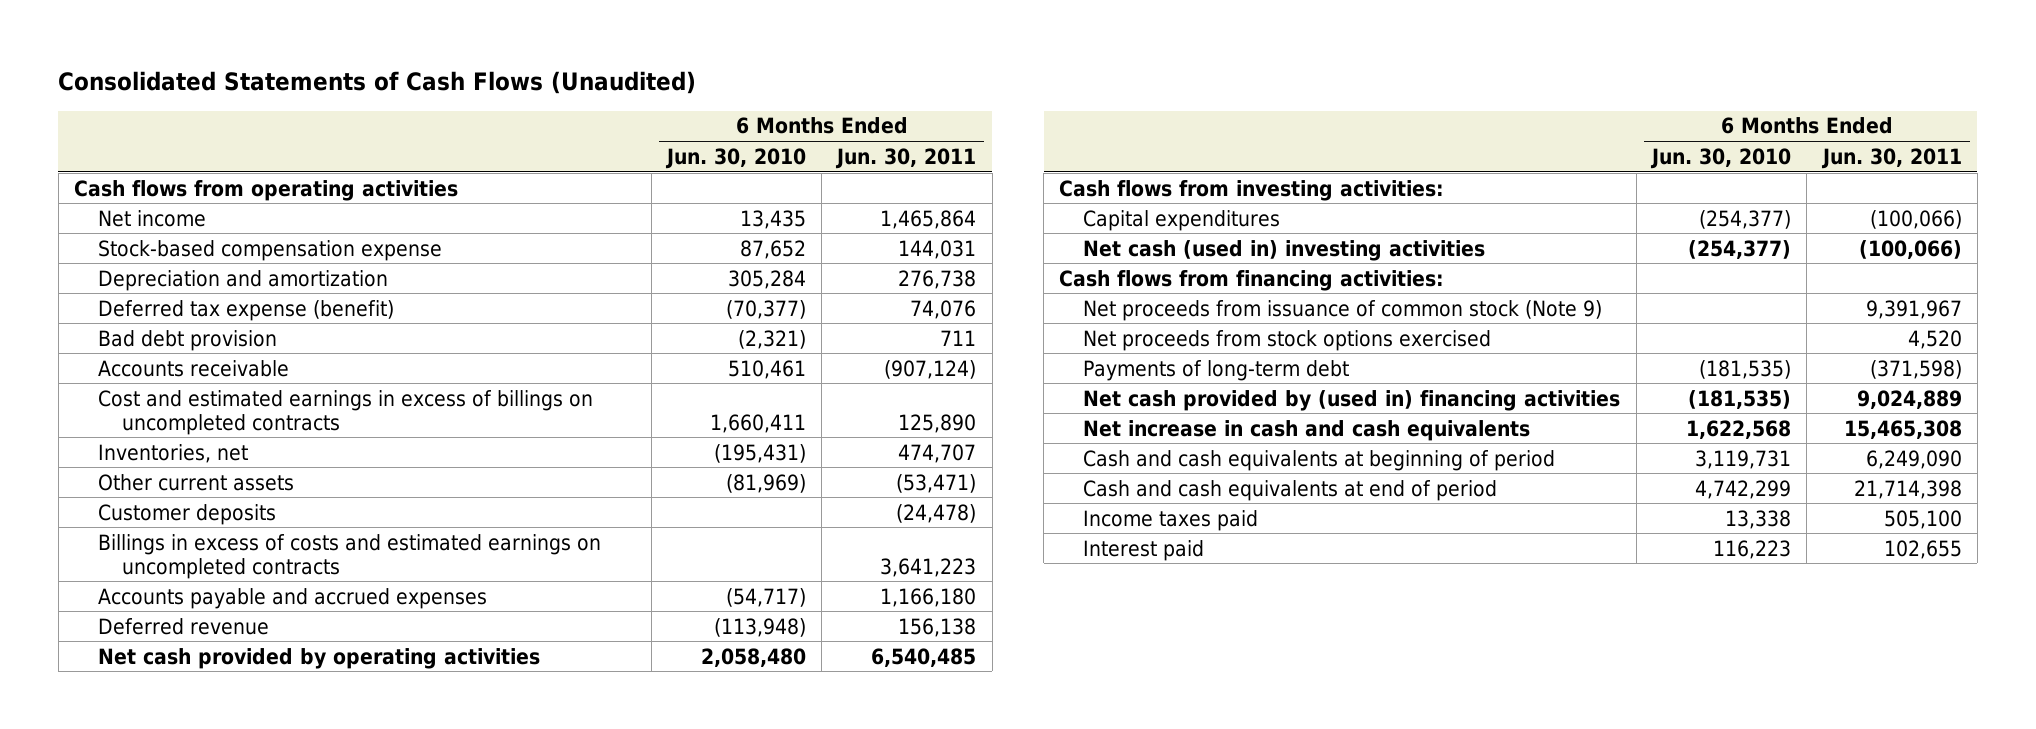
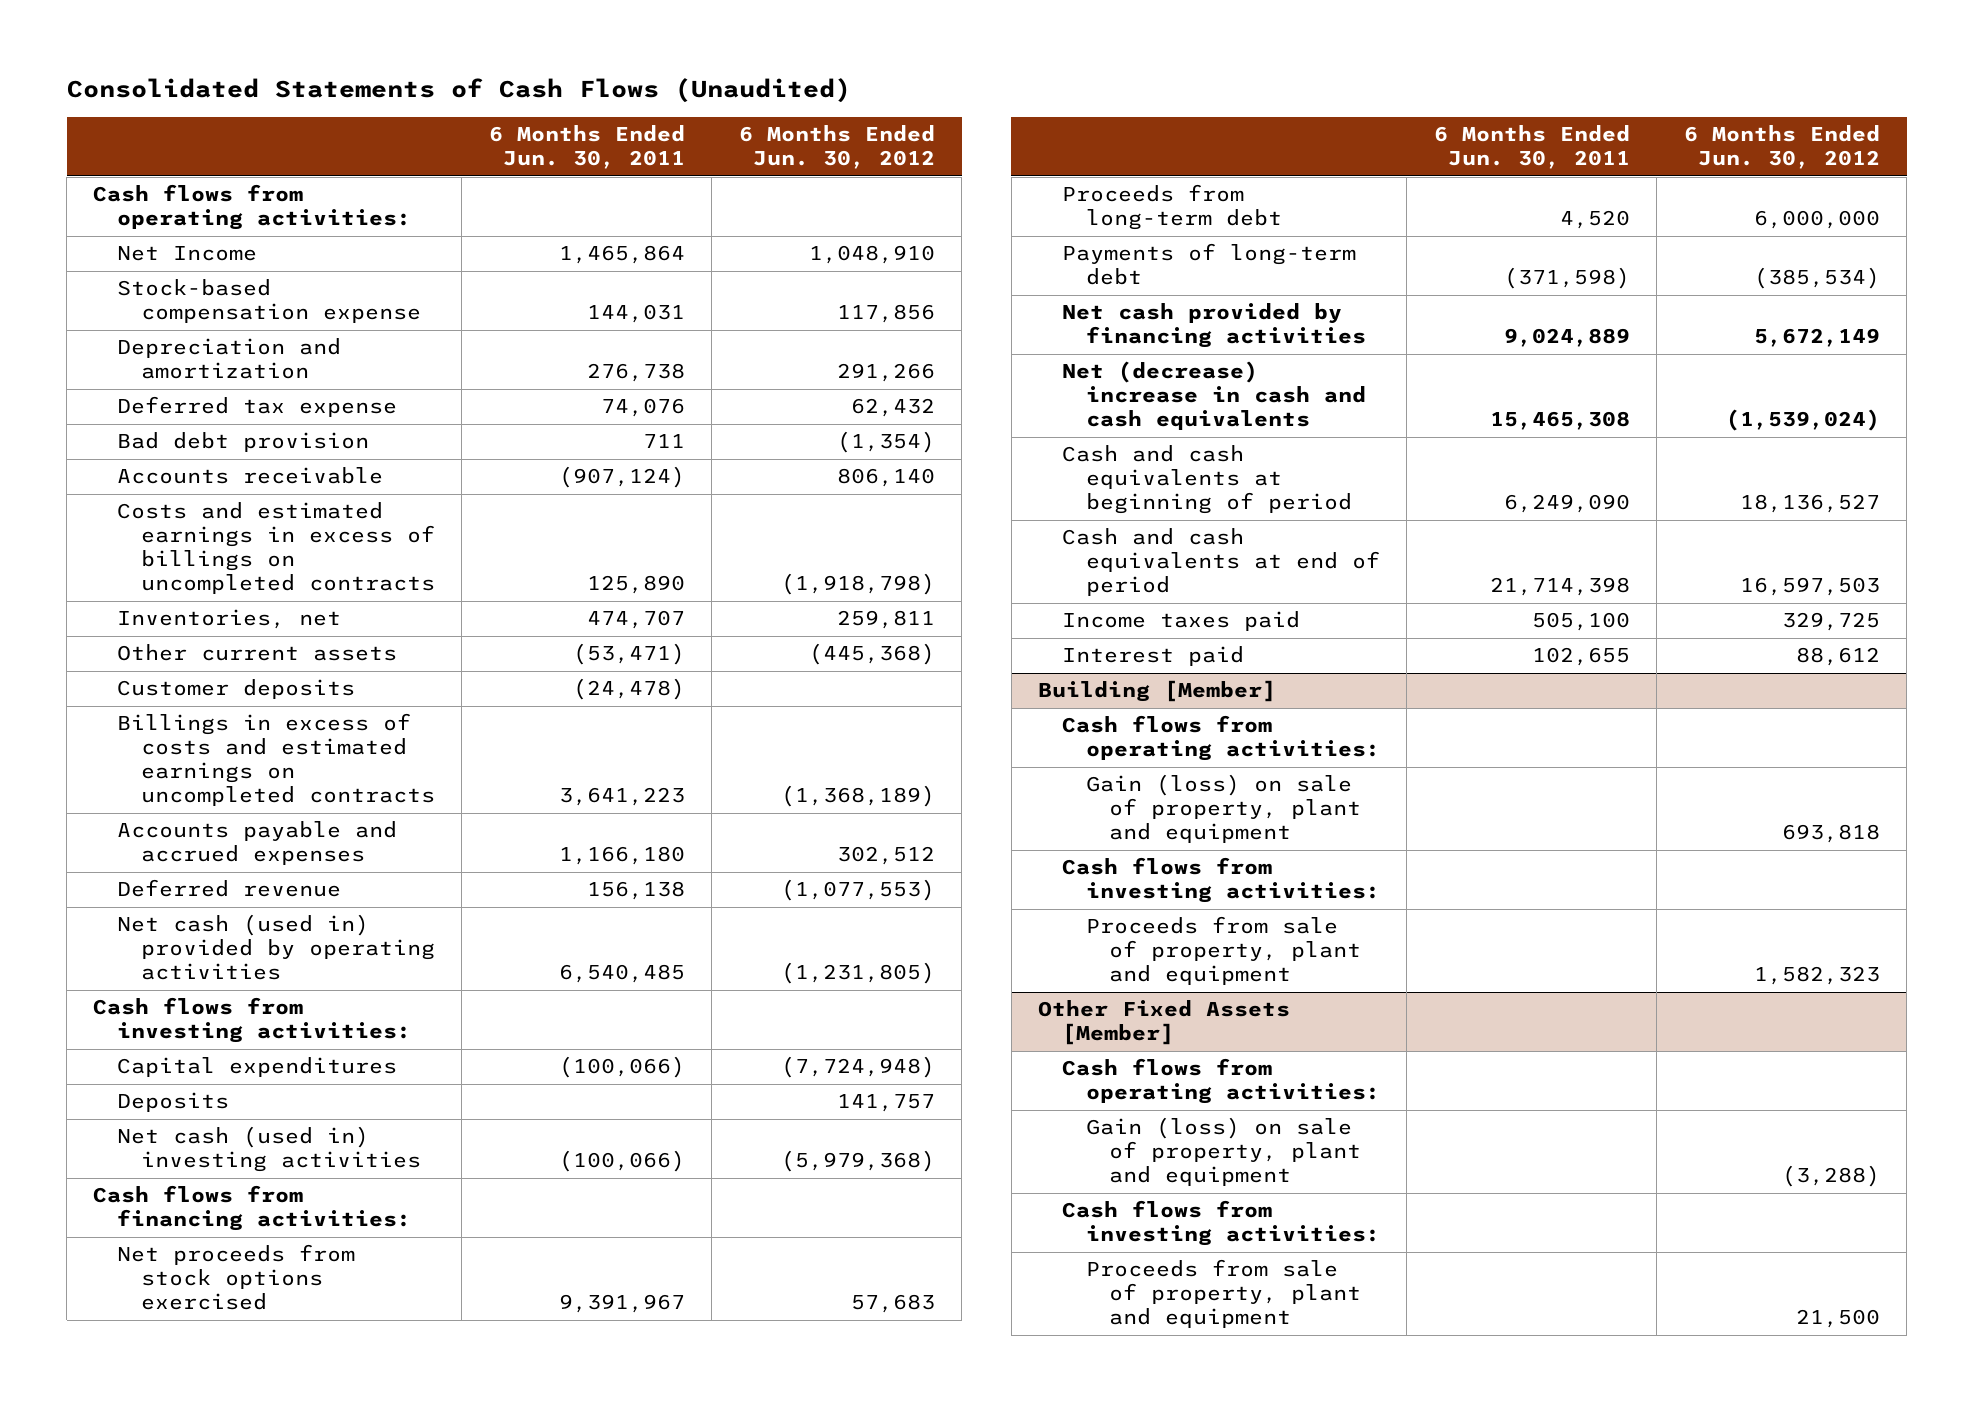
[664,147,806,169] Jun. 30, 2010 -> none
none -> [738,125,935,170] 6 Months Ended Jun. 30, 2012
[74,179,459,201] Cash flows from operating activities -> [93,184,412,231] Cash flows from operating activities:
[98,209,207,227] Net income -> [117,246,258,262] Net Income
[98,299,395,321] Deferred tax expense (benefit) -> [117,396,398,418] Deferred tax expense
[98,389,594,435] Cost and estimated earnings in excess of billings on uncompleted contracts -> [117,502,435,595] Costs and estimated earnings in excess of billings on uncompleted contracts
[98,647,541,669] Net cash provided by operating activities -> [117,914,435,981] Net cash (used in) provided by operating activities
none -> [117,1092,230,1113] Deposits
[1083,299,1603,321] Net proceeds from issuance of common stock (Note 9) -> none
[1907,329,1962,349] 4,520 -> [558,1294,685,1314] 9,391,967
none -> [1061,184,1282,231] Proceeds from long-term debt
[1083,389,1621,411] Net cash provided by (used in) financing activities -> [1061,303,1366,349] Net cash provided by financing activities
[1083,419,1531,441] Net increase in cash and cash equivalents -> [1061,361,1366,431] Net (decrease) increase in cash and cash equivalents
none -> [1038,680,1277,703] Building [Member]
none -> [1061,715,1380,762] Cash flows from operating activities:
none -> [1085,774,1362,844] Gain (loss) on sale of property, plant and equipment
none -> [1061,857,1380,904] Cash flows from investing activities:
none -> [1085,916,1362,986] Proceeds from sale of property, plant and equipment
none -> [1038,1000,1291,1046] Other Fixed Assets [Member]
none -> [1061,1058,1380,1105] Cash flows from operating activities:
none -> [1085,1117,1362,1187] Gain (loss) on sale of property, plant and equipment
none -> [1061,1200,1380,1247] Cash flows from investing activities:
none -> [1085,1259,1362,1329] Proceeds from sale of property, plant and equipment

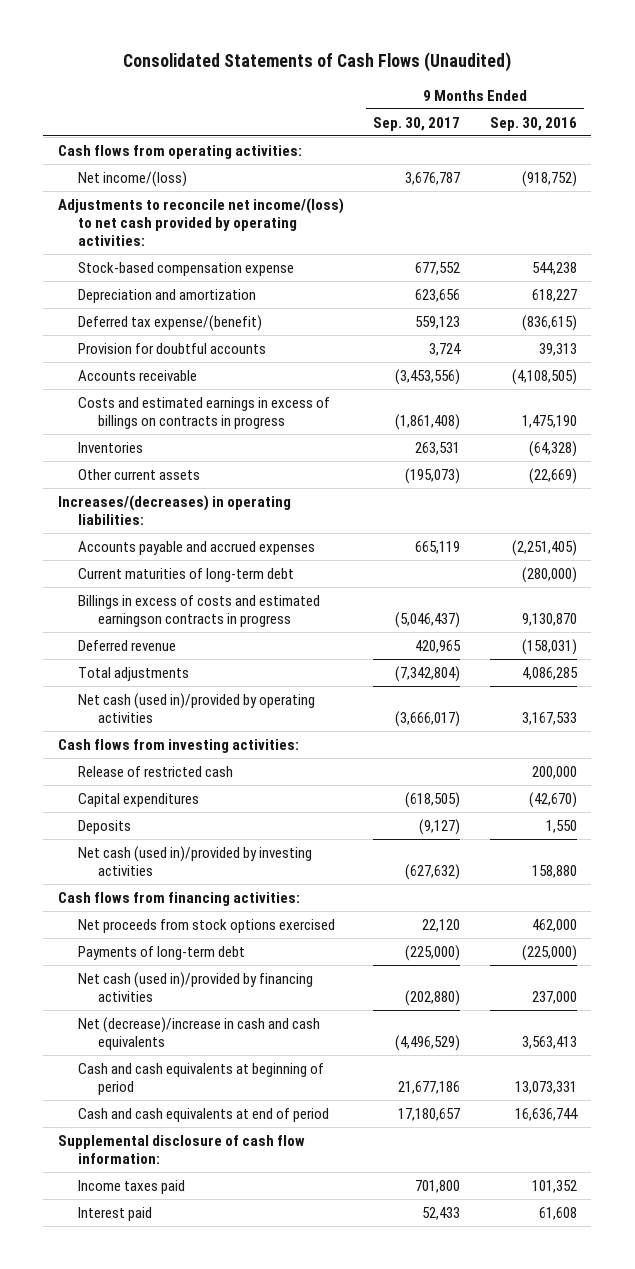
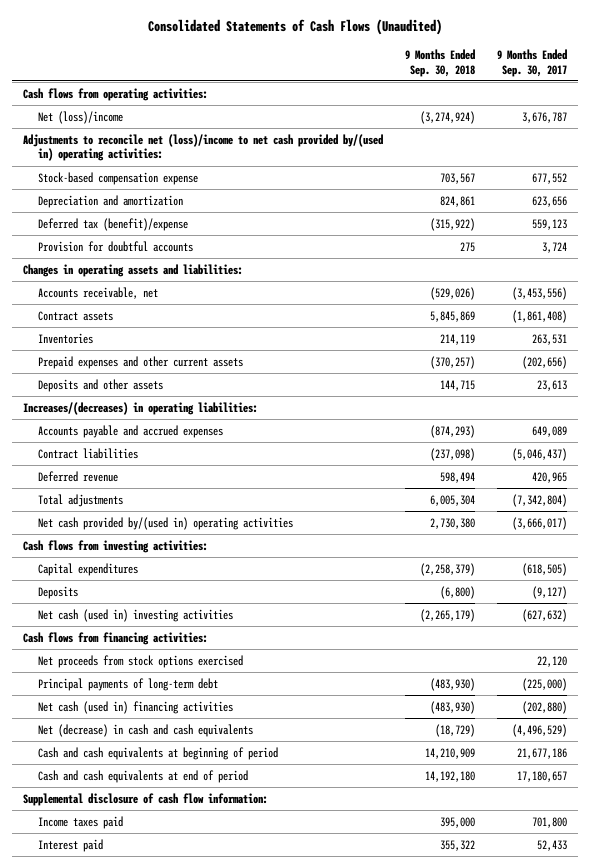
[489,116,577,131] Sep. 30, 2016 -> none
none -> [405,49,476,77] 9 Months Ended Sep. 30, 2018
[77,170,187,187] Net income/(loss) -> [38,110,124,124] Net (loss)/income
[58,197,345,247] Adjustments to reconcile net income/(loss) to net cash provided by operating activities: -> [23,133,384,162] Adjustments to reconcile net (loss)/income to net cash provided by/(used in) operating activities:
[77,314,262,331] Deferred tax expense/(benefit) -> [38,217,189,231] Deferred tax (benefit)/expense
none -> [23,263,244,277] Changes in operating assets and liabilities:
[77,369,197,381] Accounts receivable -> [38,286,159,299] Accounts receivable, net
[77,396,330,430] Costs and estimated earnings in excess of billings on contracts in progress -> [38,310,114,321] Contract assets
none -> [38,355,244,369] Prepaid expenses and other current assets
[77,468,200,480] Other current assets -> [38,378,164,392] Deposits and other assets
[405,467,461,484] (195,073) -> [536,379,567,391] 23,613
[77,567,294,582] Current maturities of long-term debt -> none
[415,540,461,554] 665,119 -> [531,425,567,437] 649,089
[77,594,320,628] Billings in excess of costs and estimated earningson contracts in progress -> [38,447,139,459] Contract liabilities
[77,692,315,724] Net cash (used in)/provided by operating activities -> [38,516,294,530] Net cash provided by/(used in) operating activities
[77,765,233,777] Release of restricted cash -> none
[77,845,312,877] Net cash (used in)/provided by investing activities -> [38,608,234,622] Net cash (used in) investing activities
[77,945,245,960] Payments of long-term debt -> [38,677,219,691] Principal payments of long-term debt
[77,971,313,1003] Net cash (used in)/provided by financing activities -> [38,700,234,714] Net cash (used in) financing activities
[77,1016,320,1051] Net (decrease)/increase in cash and cash equivalents -> [38,723,254,737] Net (decrease) in cash and cash equivalents

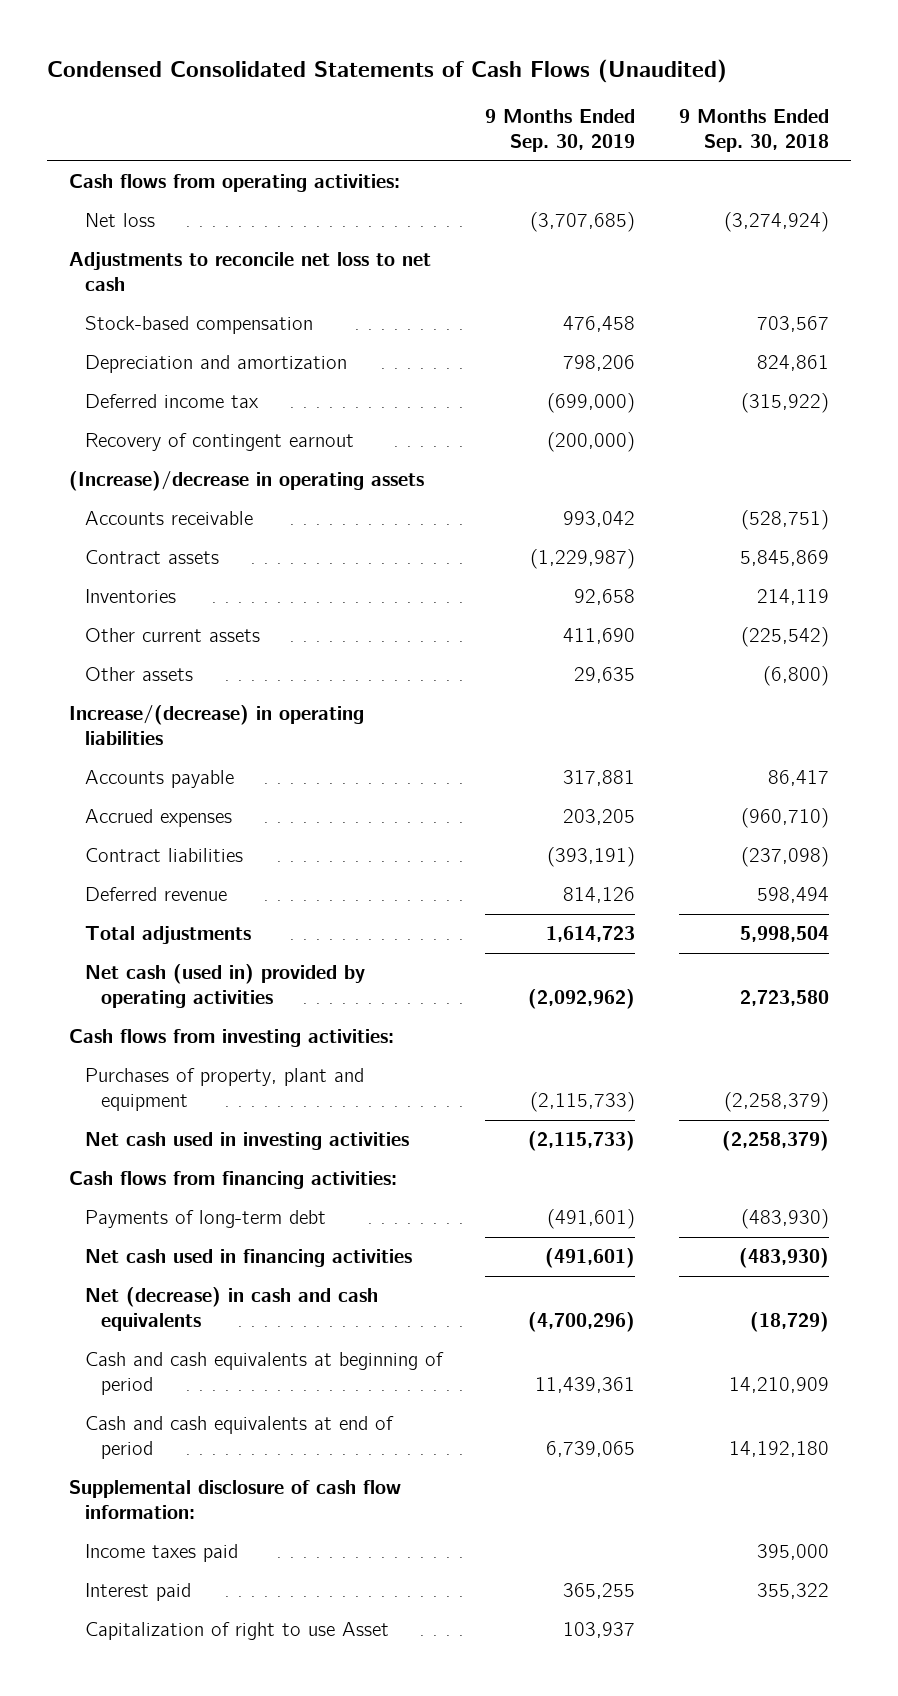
[148,19,443,36] Consolidated Statements of Cash Flows (Unaudited) -> [46,59,727,84] Condensed Consolidated Statements of Cash Flows (Unaudited)
[496,49,567,77] 9 Months Ended Sep. 30, 2017 -> none
none -> [485,109,636,152] 9 Months Ended Sep. 30, 2019
[38,110,124,124] Net (loss)/income -> [84,213,155,228] Net loss
[23,133,384,162] Adjustments to reconcile net (loss)/income to net cash provided by/(used in) operating activities: -> [68,252,431,292] Adjustments to reconcile net loss to net cash
[38,171,199,185] Stock-based compensation expense -> [84,316,313,335] Stock-based compensation
[38,240,194,252] Provision for doubtful accounts -> none
[38,217,189,231] Deferred tax (benefit)/expense -> [84,394,259,409] Deferred income tax
none -> [84,433,354,452] Recovery of contingent earnout
[23,263,244,277] Changes in operating assets and liabilities: -> [68,471,424,492] (Increase)/decrease in operating assets
[38,286,159,299] Accounts receivable, net -> [84,511,253,526] Accounts receivable
[430,286,476,300] (529,026) -> [740,510,829,531] (528,751)
[38,355,244,369] Prepaid expenses and other current assets -> none
[38,378,164,392] Deposits and other assets -> [84,628,260,643] Other current assets
[440,379,476,391] 144,715 -> [740,627,829,648] (225,542)
none -> [84,667,193,682] Other assets
[23,401,259,415] Increases/(decreases) in operating liabilities: -> [68,705,364,746] Increase/(decrease) in operating liabilities
[38,424,224,438] Accounts payable and accrued expenses -> [84,770,234,789] Accounts payable
[430,424,476,438] (874,293) -> [767,770,829,787] 86,417
none -> [84,809,232,828] Accrued expenses
[430,494,476,506] 6,005,304 -> [739,926,829,943] 5,998,504
[38,516,294,530] Net cash provided by/(used in) operating activities -> [84,964,365,1009] Net cash (used in) provided by operating activities
[430,517,476,529] 2,730,380 -> [739,990,829,1007] 2,723,580
[38,585,79,599] Deposits -> none
[38,562,139,576] Capital expenditures -> [84,1068,364,1112] Purchases of property, plant and equipment
[38,608,234,622] Net cash (used in) investing activities -> [84,1132,409,1151] Net cash used in investing activities
[420,608,476,622] (2,265,179) -> [721,1131,829,1152] (2,258,379)
[38,654,244,668] Net proceeds from stock options exercised -> none
[38,677,219,691] Principal payments of long-term debt -> [84,1210,326,1229] Payments of long-term debt
[38,700,234,714] Net cash (used in) financing activities -> [84,1249,412,1268] Net cash used in financing activities
none -> [84,1622,389,1641] Capitalization of right to use Asset

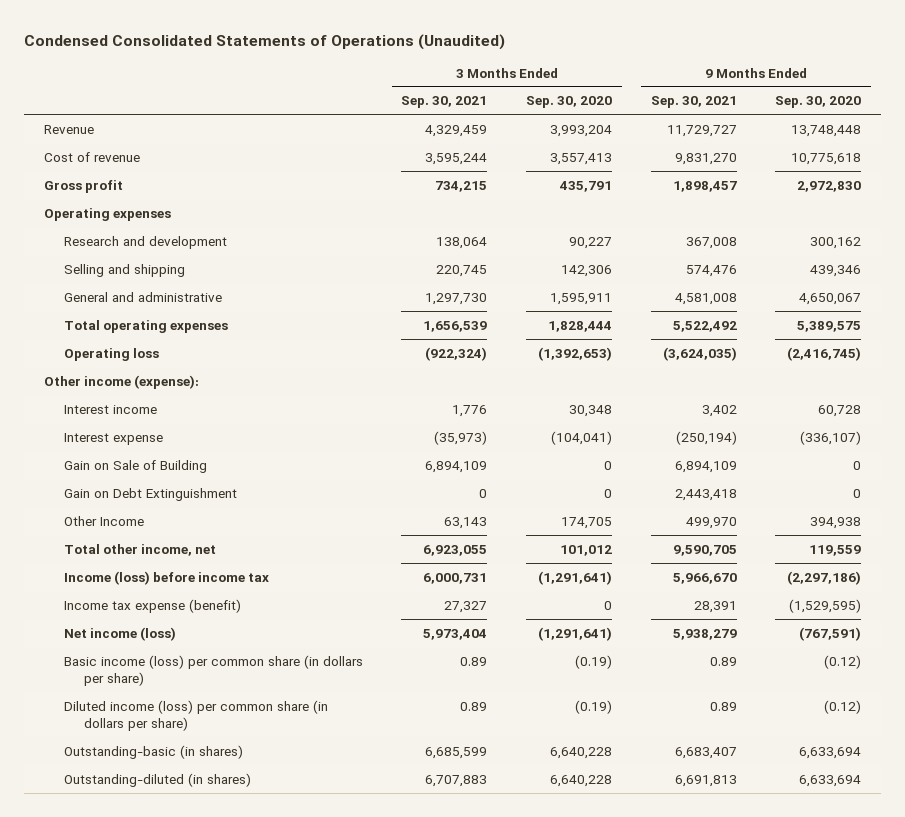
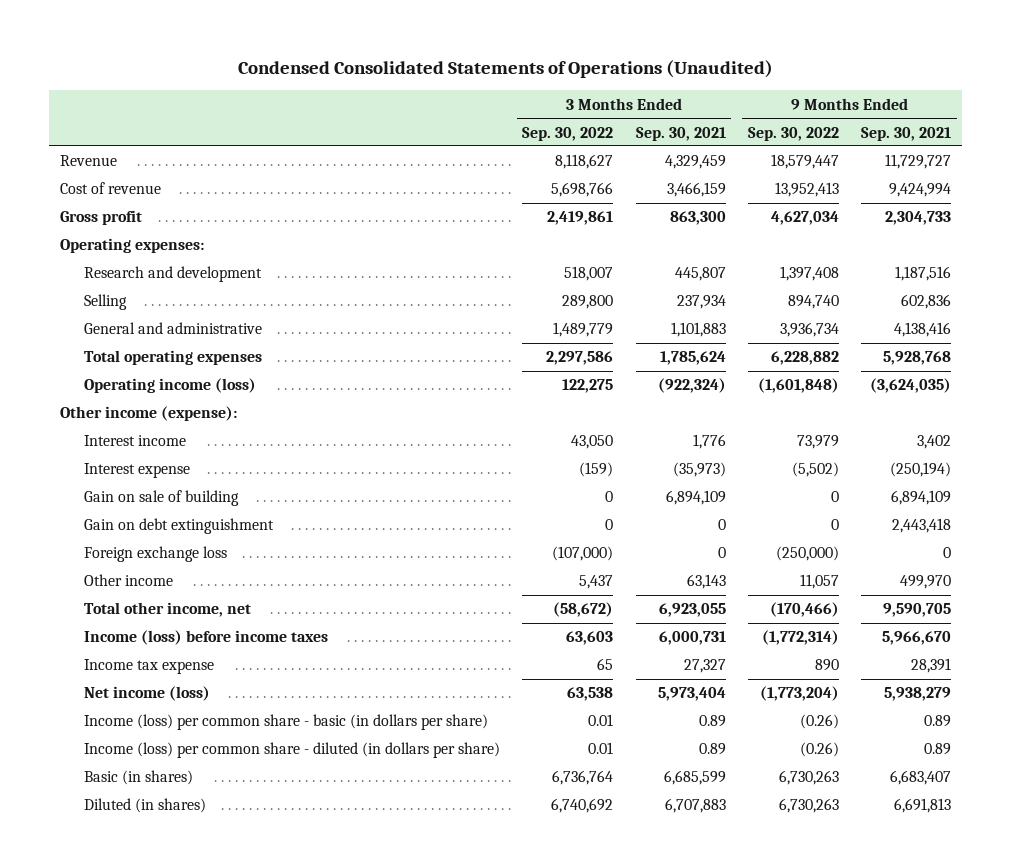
[526,96,613,109] Sep. 30, 2020 -> none
[775,96,862,109] Sep. 30, 2020 -> none
none -> [522,126,614,141] Sep. 30, 2022
none -> [747,126,839,141] Sep. 30, 2022
[425,152,488,165] 3,595,244 -> [666,182,726,198] 3,466,159
[674,152,737,165] 9,831,270 -> [889,183,952,198] 9,424,994
[435,180,488,192] 734,215 -> [669,211,726,226] 863,300
[672,180,737,192] 1,898,457 -> [885,211,952,226] 2,304,733
[43,207,171,221] Operating expenses -> [60,238,205,254] Operating expenses:
[436,236,488,249] 138,064 -> [674,267,726,282] 445,807
[685,236,737,249] 367,008 -> [895,266,952,282] 1,187,516
[63,263,185,277] Selling and shipping -> [83,294,127,311] Selling
[436,264,488,277] 220,745 -> [676,295,726,310] 237,934
[685,264,737,277] 574,476 -> [901,294,952,310] 602,836
[425,292,488,305] 1,297,730 -> [670,322,726,338] 1,101,883
[674,292,737,305] 4,581,008 -> [894,322,952,338] 4,138,416
[423,320,488,332] 1,656,539 -> [659,351,726,366] 1,785,624
[672,320,737,332] 5,522,492 -> [883,351,952,366] 5,928,768
[63,347,159,361] Operating loss -> [83,378,256,394] Operating income (loss)
[63,459,207,473] Gain on Sale of Building -> [83,490,239,507] Gain on sale of building
[63,487,237,501] Gain on Debt Extinguishment -> [83,518,274,535] Gain on debt extinguishment
none -> [83,546,227,563] Foreign exchange loss
[63,515,144,526] Other Income -> [83,574,173,587] Other income
[63,570,269,585] Income (loss) before income tax -> [83,630,328,646] Income (loss) before income taxes
[63,598,241,613] Income tax expense (benefit) -> [83,659,214,675] Income tax expense
[63,654,363,687] Basic income (loss) per common share (in dollars per share) -> [83,714,488,731] Income (loss) per common share - basic (in dollars per share)
[63,699,328,732] Diluted income (loss) per common share (in dollars per share) -> [83,742,500,759] Income (loss) per common share - diluted (in dollars per share)
[63,744,243,759] Outstanding-basic (in shares) -> [83,770,193,786] Basic (in shares)
[63,772,251,787] Outstanding-diluted (in shares) -> [83,798,206,814] Diluted (in shares)

